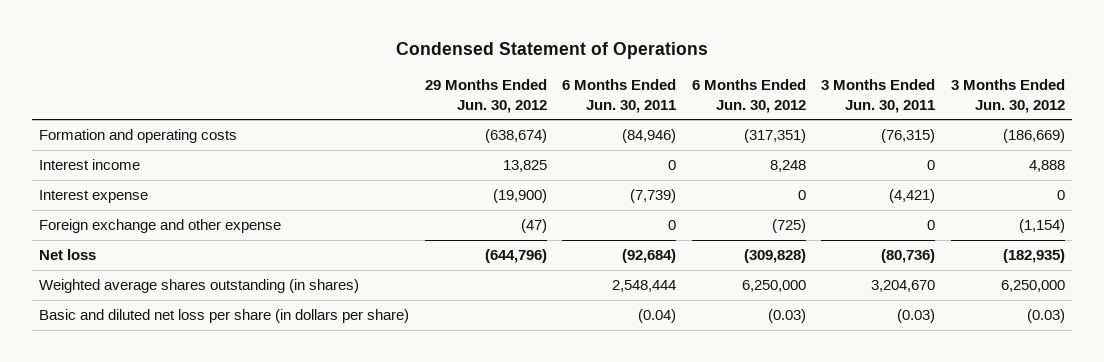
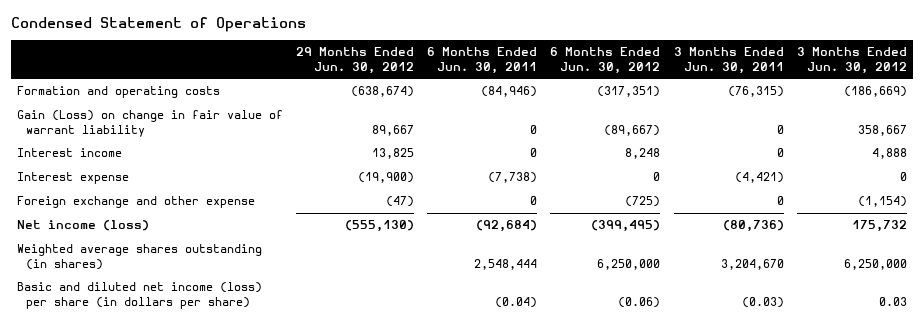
none -> [17,110,284,137] Gain (Loss) on change in fair value of warrant liability
[630,189,677,204] (7,739) -> [488,172,538,184] (7,738)
[39,249,97,261] Net loss -> [17,220,150,232] Net income (loss)
[484,249,547,264] (644,796) -> [345,220,415,233] (555,130)
[743,249,806,264] (309,828) -> [591,220,661,233] (399,495)
[1002,249,1065,264] (182,935) -> [851,220,907,233] 175,732
[39,309,410,324] Basic and diluted net loss per share (in dollars per share) -> [17,282,263,309] Basic and diluted net income (loss) per share (in dollars per share)
[767,309,806,324] (0.03) -> [618,296,661,308] (0.06)
[1026,309,1065,324] (0.03) -> [878,296,907,306] 0.03

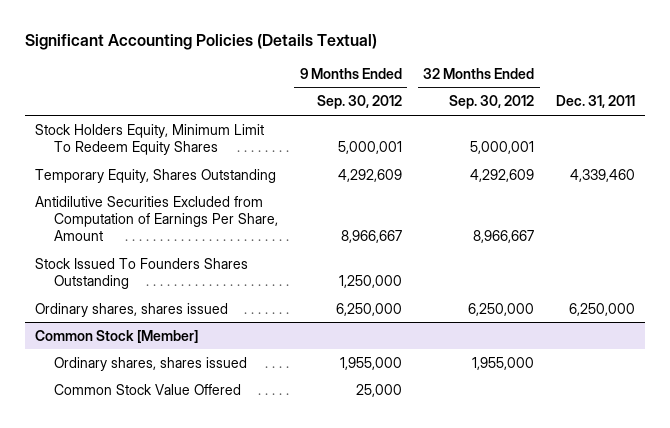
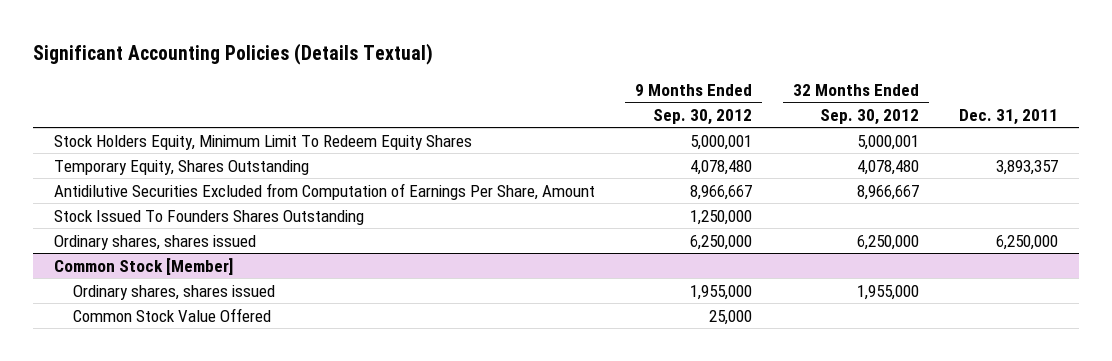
[337,168,402,182] 4,292,609 -> [690,159,753,175] 4,078,480
[470,168,535,182] 4,292,609 -> [856,159,919,175] 4,078,480
[569,168,635,182] 4,339,460 -> [996,159,1059,175] 3,893,357

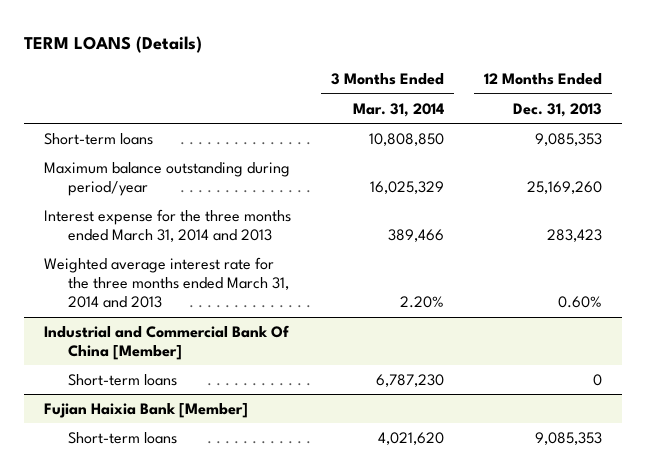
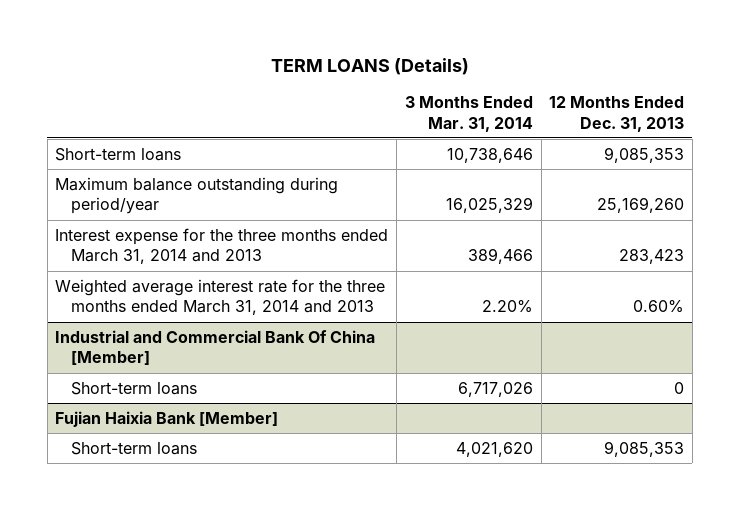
[369,132,445,146] 10,808,850 -> [446,147,533,163] 10,738,646
[376,373,445,387] 6,787,230 -> [457,381,533,397] 6,717,026

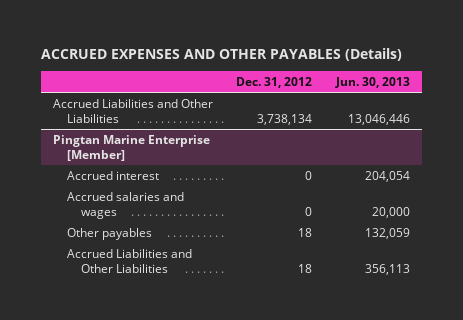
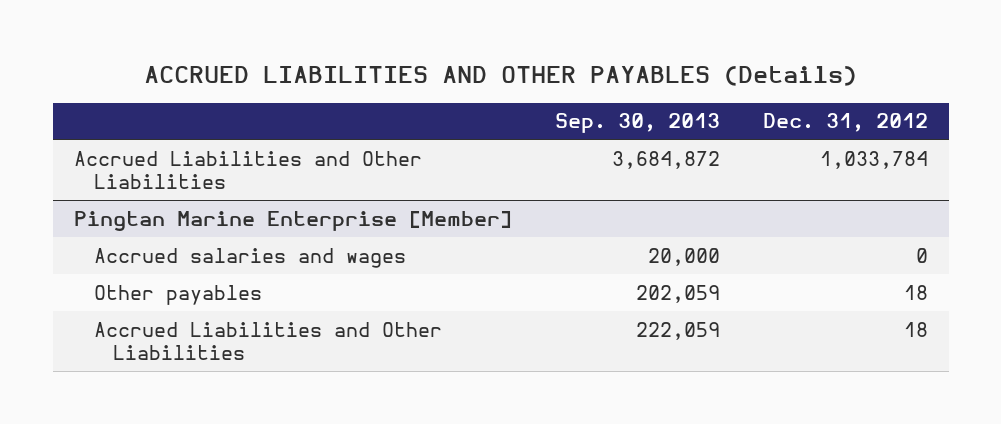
[40,48,402,62] ACCRUED EXPENSES AND OTHER PAYABLES (Details) -> [143,65,857,86] ACCRUED LIABILITIES AND OTHER PAYABLES (Details)
[334,76,410,88] Jun. 30, 2013 -> none
none -> [554,113,720,134] Sep. 30, 2013
[257,113,313,125] 3,738,134 -> [819,150,928,169] 1,033,784
[66,170,159,180] Accrued interest -> none

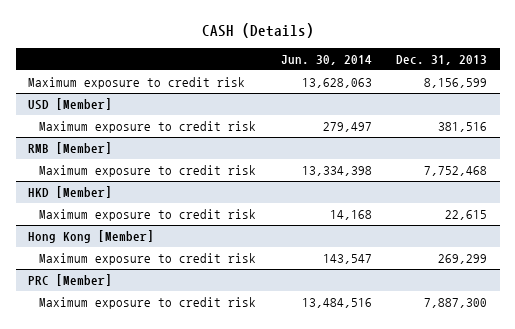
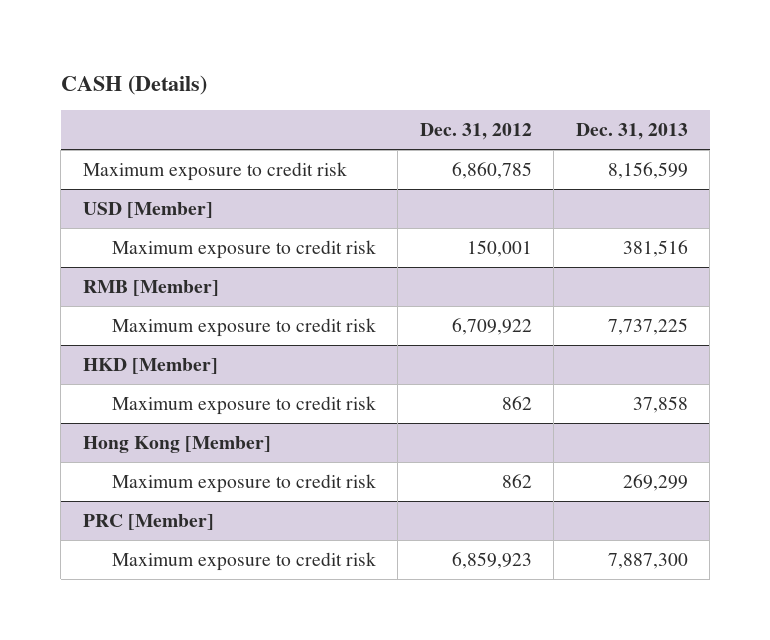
[280,55,372,66] Jun. 30, 2014 -> none
none -> [419,122,532,140] Dec. 31, 2012
[424,165,488,176] 7,752,468 -> [607,317,688,335] 7,737,225
[445,209,488,220] 22,615 -> [632,395,688,413] 37,858

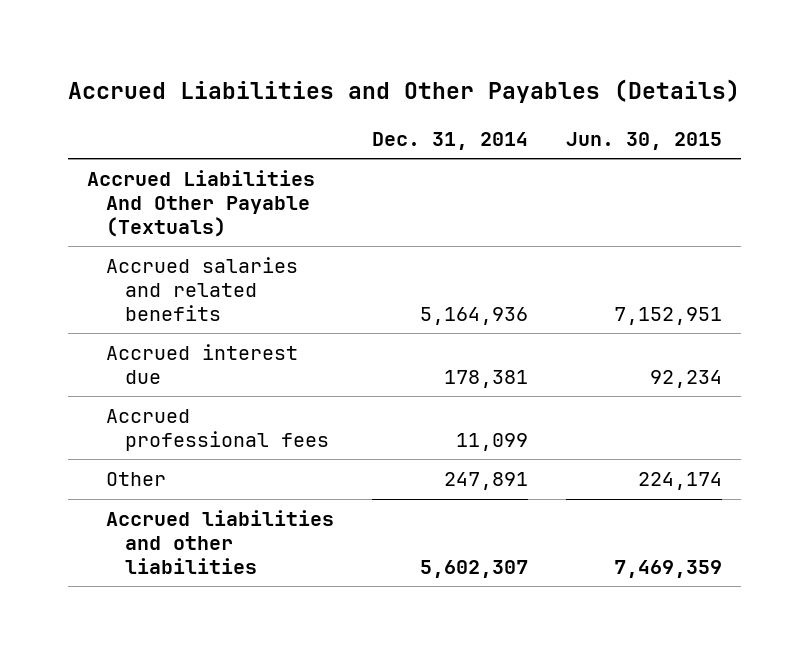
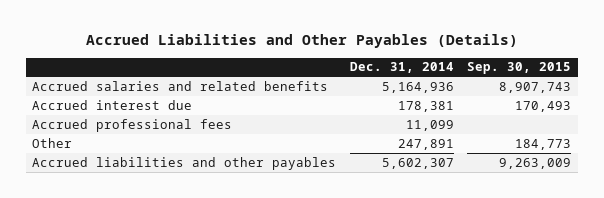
[566,131,723,150] Jun. 30, 2015 -> none
none -> [467,62,572,75] Sep. 30, 2015
[87,170,316,237] Accrued Liabilities And Other Payable (Textuals) -> none
[106,510,335,574] Accrued liabilities and other liabilities -> [32,156,337,170] Accrued liabilities and other payables

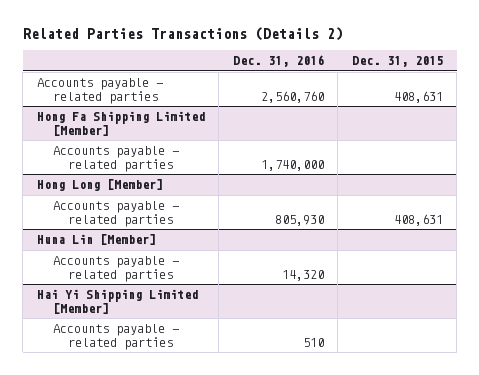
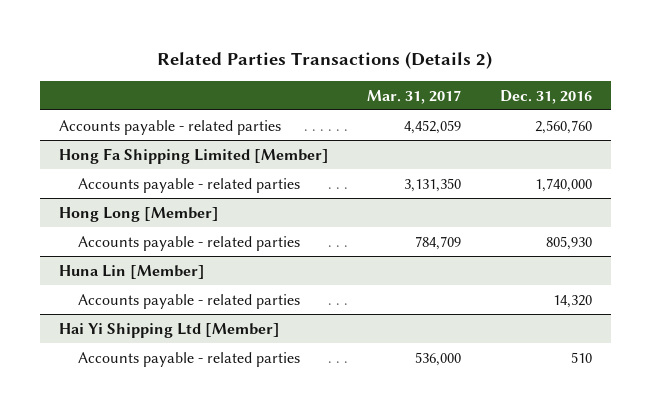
[351,55,443,67] Dec. 31, 2015 -> none
none -> [367,89,462,104] Mar. 31, 2017
[36,289,198,314] Hai Yi Shipping Limited [Member] -> [59,322,281,338] Hai Yi Shipping Ltd [Member]

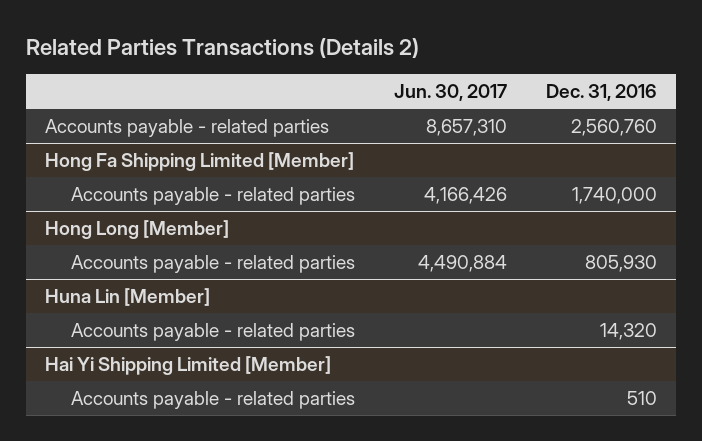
[367,89,462,104] Mar. 31, 2017 -> none
none -> [393,84,507,102] Jun. 30, 2017
[59,322,281,338] Hai Yi Shipping Ltd [Member] -> [45,356,332,376] Hai Yi Shipping Limited [Member]

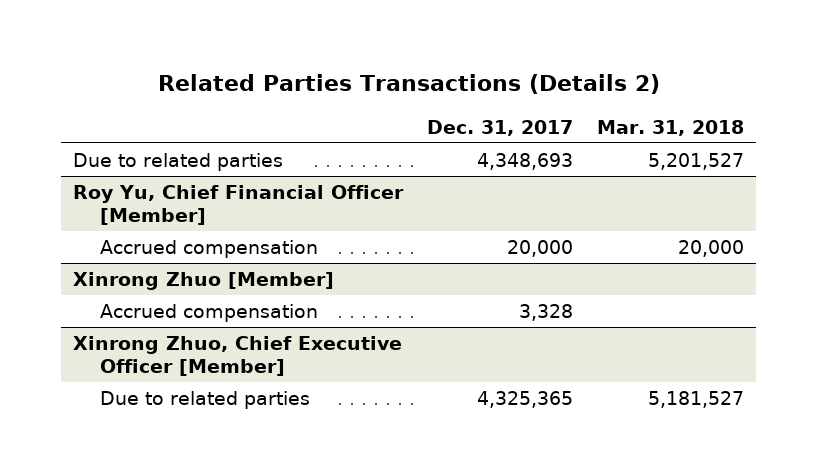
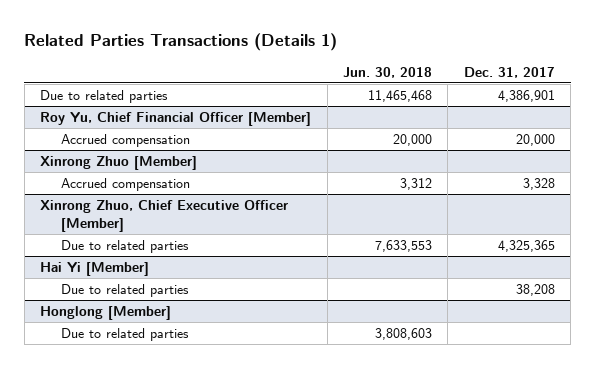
[157,74,660,95] Related Parties Transactions (Details 2) -> [24,33,338,52] Related Parties Transactions (Details 1)
[596,119,744,136] Mar. 31, 2018 -> none
none -> [343,66,433,78] Jun. 30, 2018
[477,153,574,171] 4,348,693 -> [497,90,555,103] 4,386,901
none -> [40,262,150,277] Hai Yi [Member]
none -> [61,284,190,298] Due to related parties
none -> [40,306,172,321] Honglong [Member]
none -> [61,328,190,342] Due to related parties

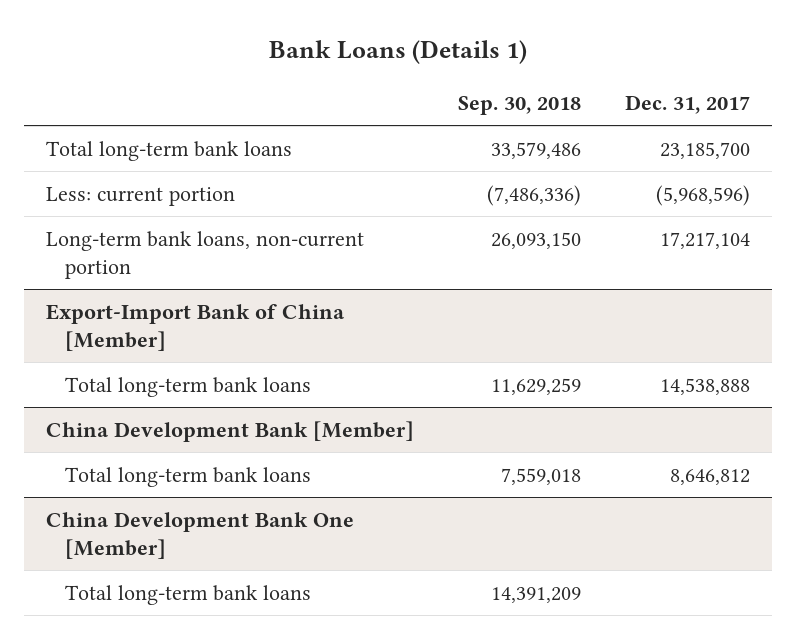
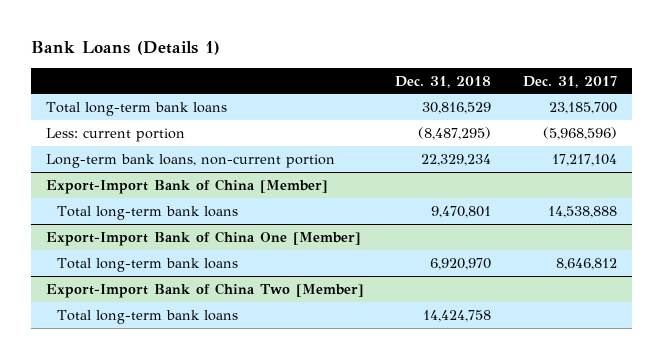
[458,95,582,115] Sep. 30, 2018 -> none
none -> [395,75,492,88] Dec. 31, 2018
[46,420,415,442] China Development Bank [Member] -> [46,230,362,246] Export-Import Bank of China One [Member]
[46,511,355,559] China Development Bank One [Member] -> [46,282,365,298] Export-Import Bank of China Two [Member]

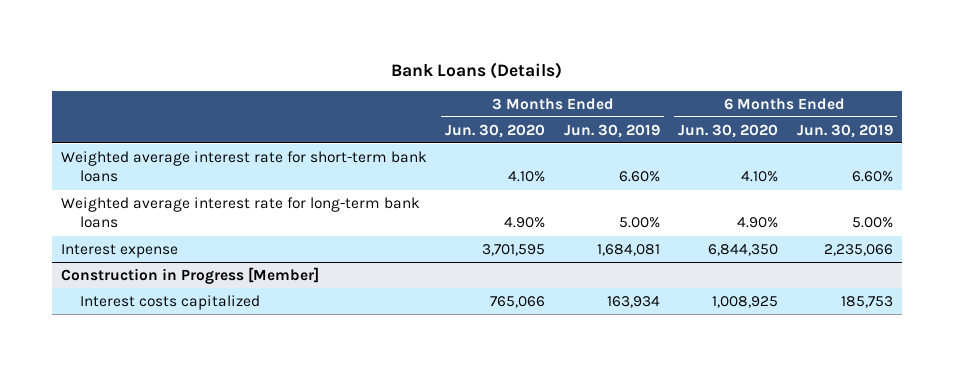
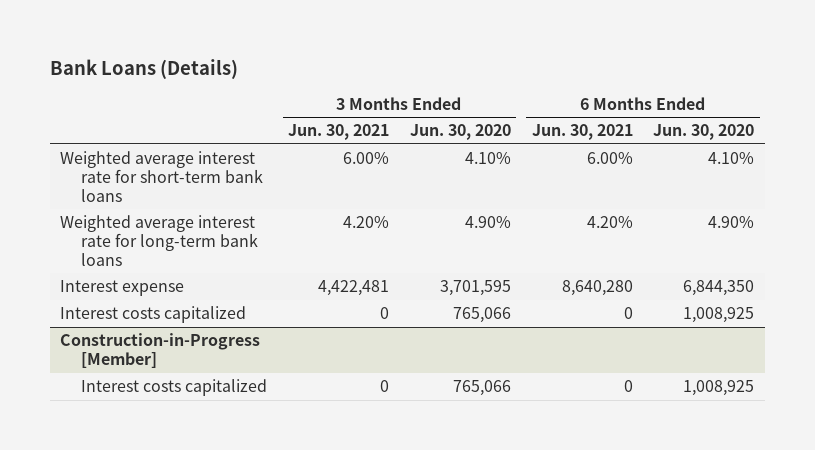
[563,123,660,138] Jun. 30, 2019 -> none
[796,123,893,138] Jun. 30, 2019 -> none
none -> [287,124,389,141] Jun. 30, 2021
none -> [531,124,633,141] Jun. 30, 2021
[60,266,319,284] Construction in Progress [Member] -> none
none -> [60,333,261,368] Construction-in-Progress [Member]
none -> [81,379,268,397] Interest costs capitalized

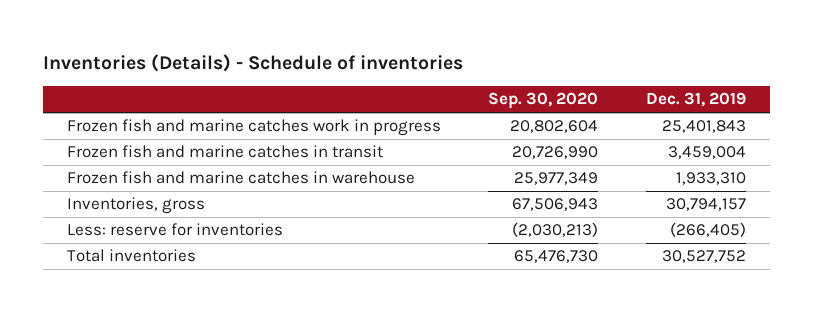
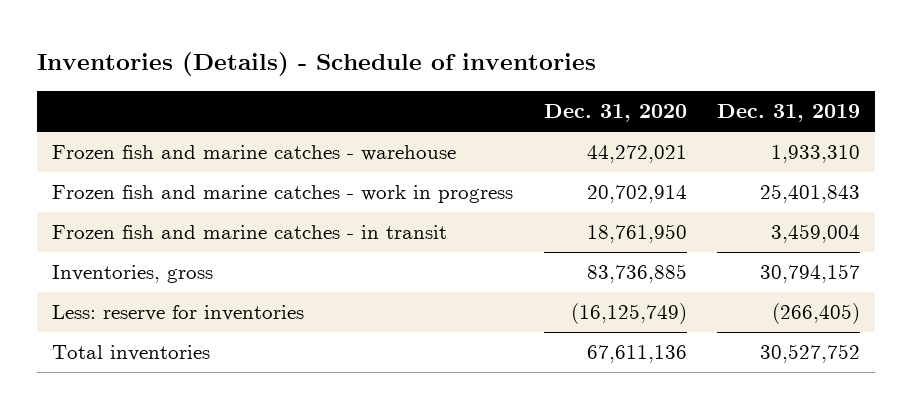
[488,92,599,110] Sep. 30, 2020 -> none
none -> [543,104,687,123] Dec. 31, 2020
[66,119,441,137] Frozen fish and marine catches work in progress -> [52,145,457,162] Frozen fish and marine catches - warehouse
[662,120,747,134] 25,401,843 -> [771,145,861,164] 1,933,310
[66,145,383,159] Frozen fish and marine catches in transit -> [52,185,514,204] Frozen fish and marine catches - work in progress
[668,146,747,160] 3,459,004 -> [760,184,861,204] 25,401,843
[66,171,415,185] Frozen fish and marine catches in warehouse -> [52,225,448,240] Frozen fish and marine catches - in transit
[676,172,747,186] 1,933,310 -> [771,224,861,244] 3,459,004

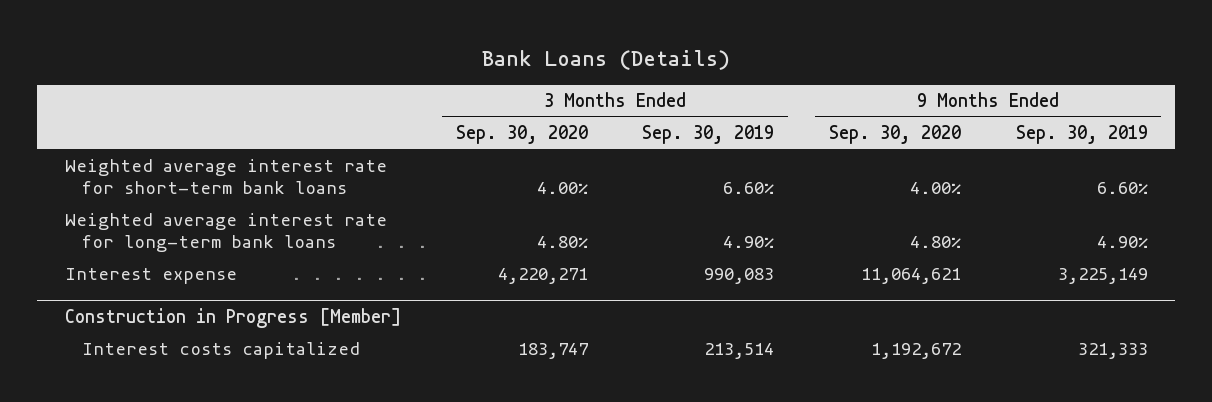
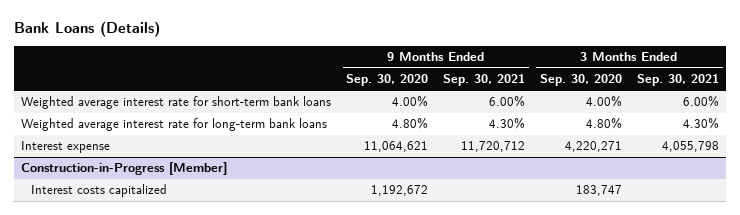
[642,125,775,145] Sep. 30, 2019 -> none
[1015,125,1148,145] Sep. 30, 2019 -> none
none -> [443,74,526,87] Sep. 30, 2021
none -> [636,74,719,87] Sep. 30, 2021
[64,308,401,329] Construction in Progress [Member] -> [21,162,228,176] Construction-in-Progress [Member]

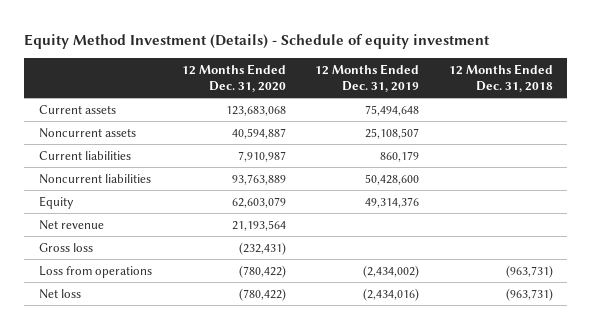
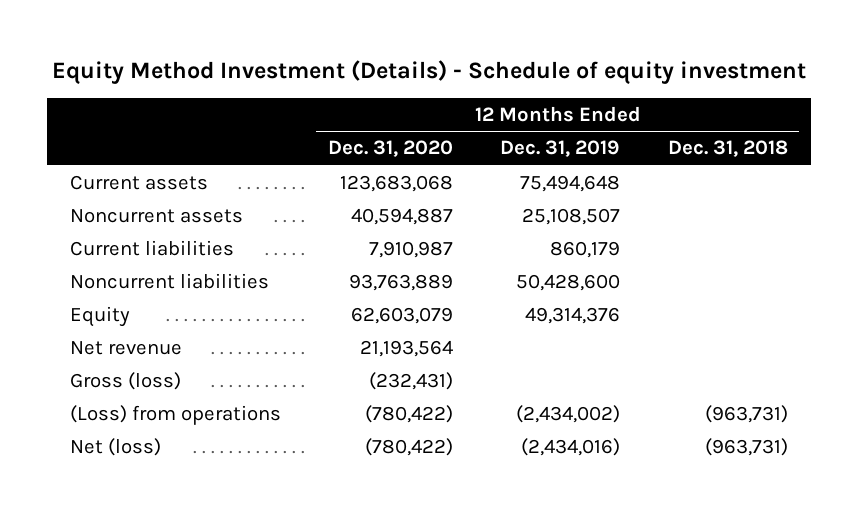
[39,242,94,252] Gross loss -> [70,371,182,390] Gross (loss)
[39,265,153,278] Loss from operations -> [70,404,282,425] (Loss) from operations
[39,288,82,299] Net loss -> [70,437,162,456] Net (loss)

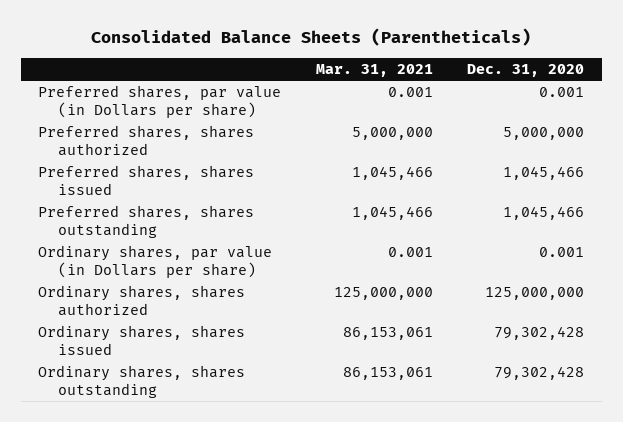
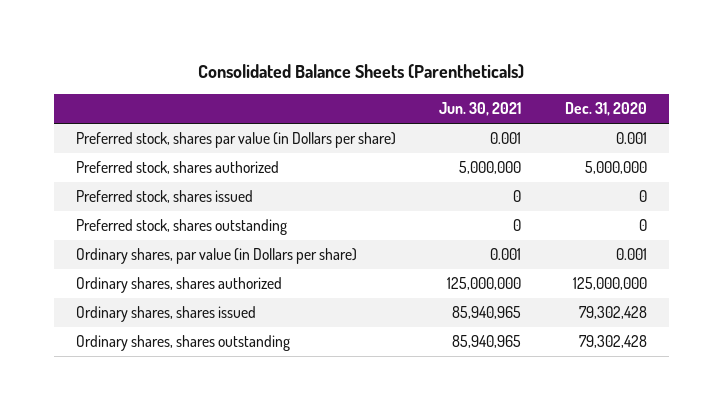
[315,64,433,78] Mar. 31, 2021 -> none
none -> [439,102,522,117] Jun. 30, 2021
[38,85,282,118] Preferred shares, par value (in Dollars per share) -> [75,132,396,149] Preferred stock, shares par value (in Dollars per share)
[38,125,255,156] Preferred shares, shares authorized -> [75,161,279,175] Preferred stock, shares authorized
[38,165,255,195] Preferred shares, shares issued -> [75,190,253,204] Preferred stock, shares issued
[503,166,585,181] 1,045,466 -> [638,190,647,203] 0
[38,205,255,238] Preferred shares, shares outstanding -> [75,219,287,236] Preferred stock, shares outstanding
[503,206,585,221] 1,045,466 -> [638,219,647,232] 0

